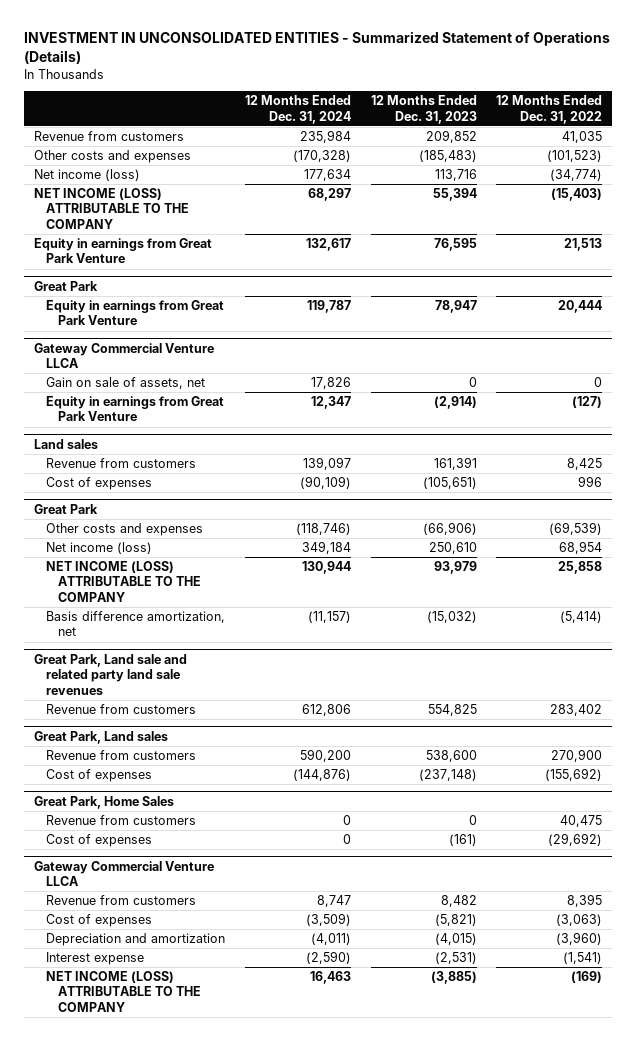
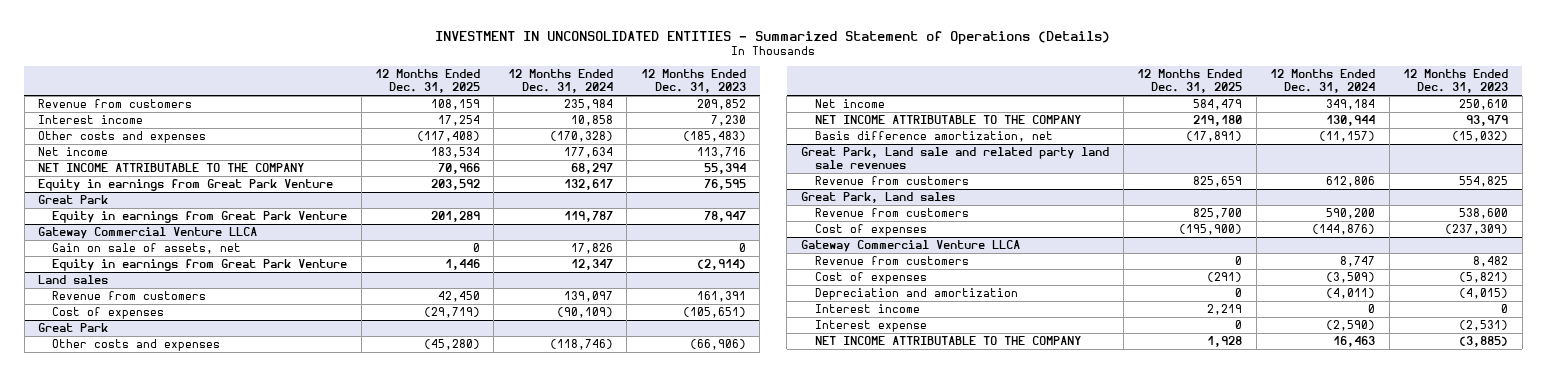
[496,95,603,124] 12 Months Ended Dec. 31, 2022 -> none
none -> [375,69,481,94] 12 Months Ended Dec. 31, 2025
none -> [38,115,144,125] Interest income
[33,169,140,182] Net income (loss) -> [38,147,109,157] Net income
[33,188,189,229] NET INCOME (LOSS) ATTRIBUTABLE TO THE COMPANY -> [38,163,305,173] NET INCOME ATTRIBUTABLE TO THE COMPANY
[45,542,152,555] Net income (loss) -> [814,99,885,109] Net income
[45,561,201,602] NET INCOME (LOSS) ATTRIBUTABLE TO THE COMPANY -> [814,115,1081,125] NET INCOME ATTRIBUTABLE TO THE COMPANY
[33,795,174,809] Great Park, Home Sales -> none
[45,815,196,826] Revenue from customers -> none
[45,834,152,848] Cost of expenses -> none
[418,769,477,782] (237,148) -> [1445,224,1509,236] (237,309)
none -> [814,304,920,314] Interest income
[45,971,201,1012] NET INCOME (LOSS) ATTRIBUTABLE TO THE COMPANY -> [814,336,1081,346] NET INCOME ATTRIBUTABLE TO THE COMPANY

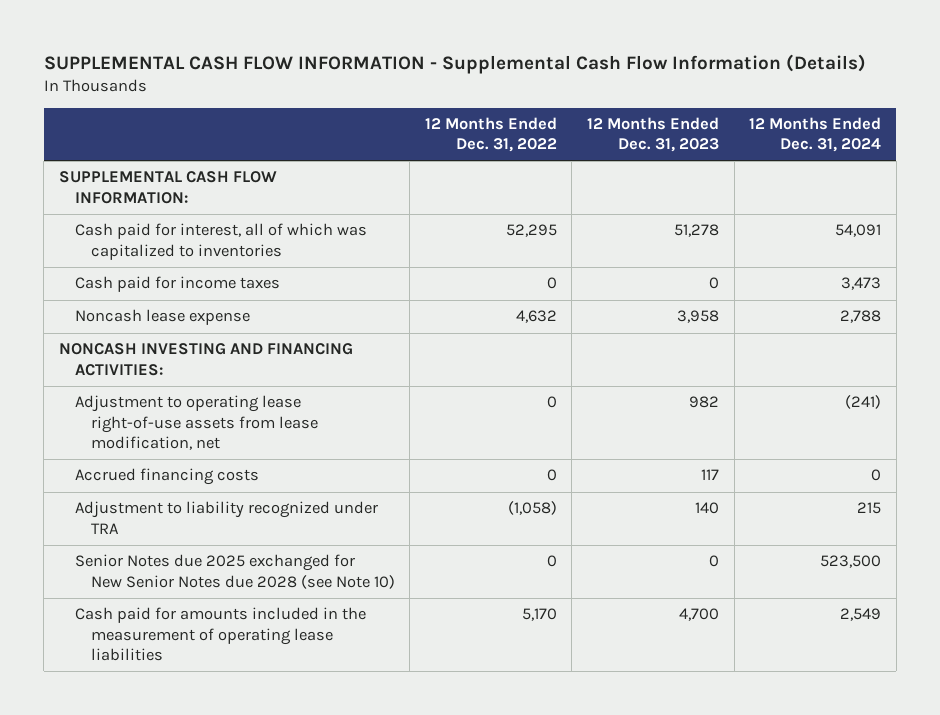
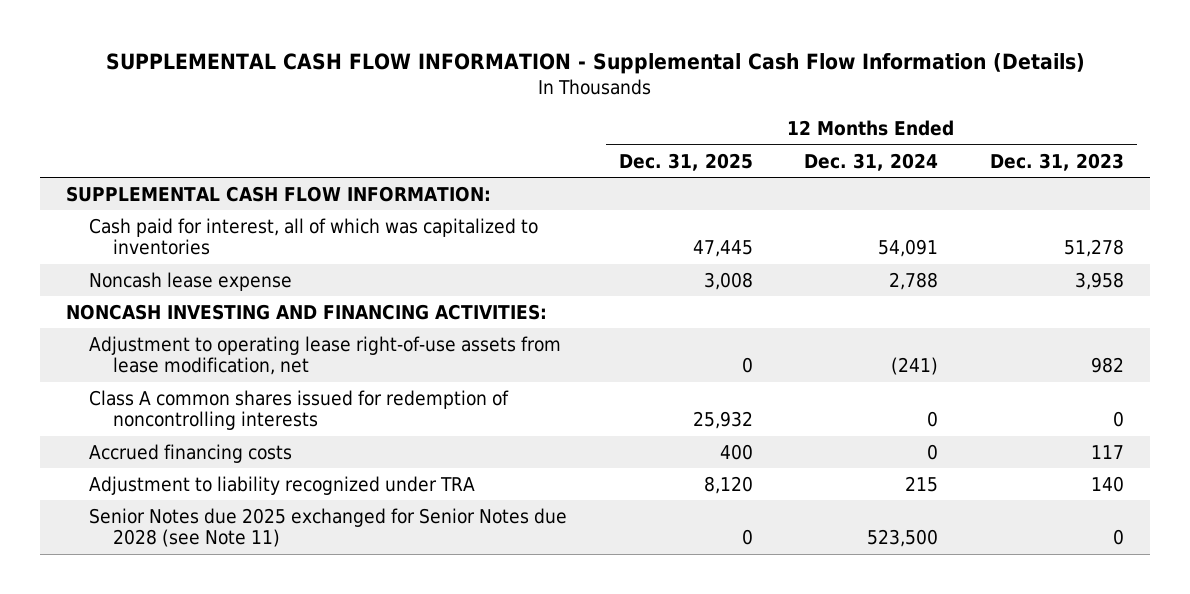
[424,117,557,153] 12 Months Ended Dec. 31, 2022 -> none
none -> [618,152,753,171] Dec. 31, 2025
[74,276,280,293] Cash paid for income taxes -> none
none -> [89,389,510,431] Class A common shares issued for redemption of noncontrolling interests
[74,607,366,661] Cash paid for amounts included in the measurement of operating lease liabilities -> none
[74,554,395,589] Senior Notes due 2025 exchanged for New Senior Notes due 2028 (see Note 10) -> [89,507,568,548] Senior Notes due 2025 exchanged for Senior Notes due 2028 (see Note 11)

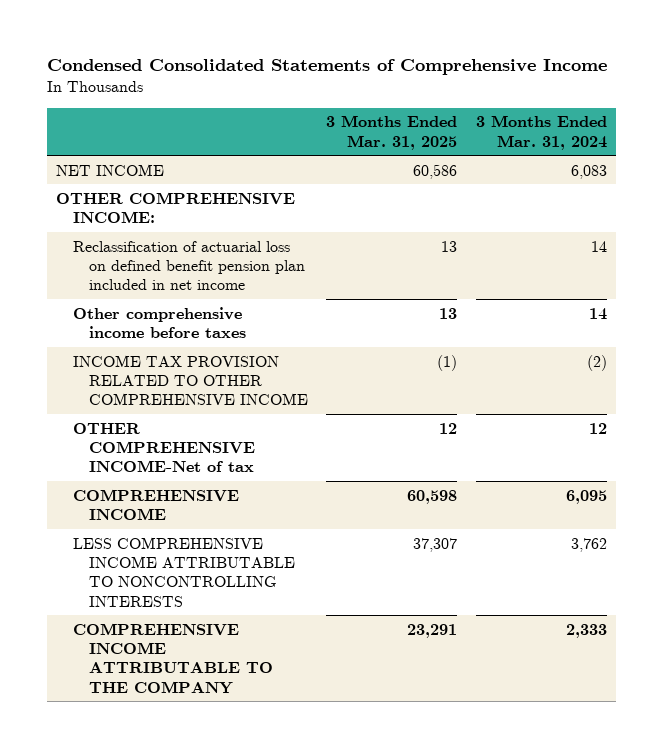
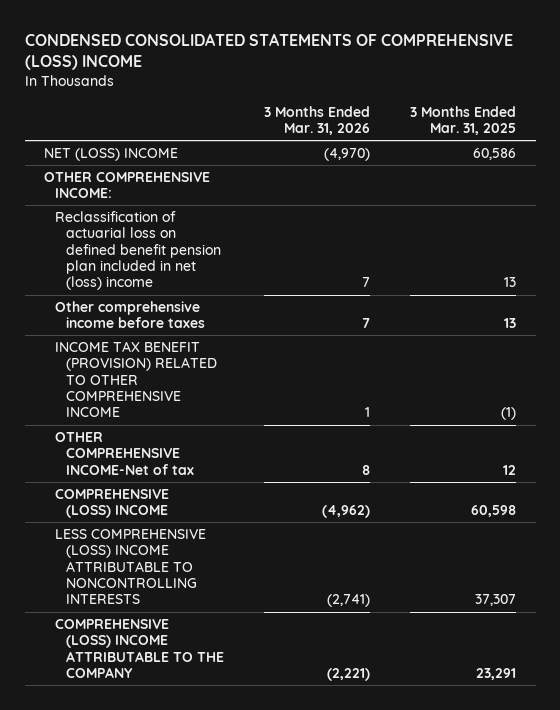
[46,59,607,76] Condensed Consolidated Statements of Comprehensive Income -> [24,32,513,71] CONDENSED CONSOLIDATED STATEMENTS OF COMPREHENSIVE (LOSS) INCOME
[475,115,607,150] 3 Months Ended Mar. 31, 2024 -> none
none -> [264,105,371,135] 3 Months Ended Mar. 31, 2026
[55,163,164,176] NET INCOME -> [44,147,179,161] NET (LOSS) INCOME
[72,240,306,291] Reclassification of actuarial loss on defined benefit pension plan included in net income -> [55,210,222,291] Reclassification of actuarial loss on defined benefit pension plan included in net (loss) income
[72,354,309,406] INCOME TAX PROVISION RELATED TO OTHER COMPREHENSIVE INCOME -> [55,340,218,418] INCOME TAX BENEFIT (PROVISION) RELATED TO OTHER COMPREHENSIVE INCOME
[72,488,239,520] COMPREHENSIVE INCOME -> [55,488,170,519] COMPREHENSIVE (LOSS) INCOME
[72,536,296,607] LESS COMPREHENSIVE INCOME ATTRIBUTABLE TO NONCONTROLLING INTERESTS -> [55,528,207,605] LESS COMPREHENSIVE (LOSS) INCOME ATTRIBUTABLE TO NONCONTROLLING INTERESTS
[72,622,274,694] COMPREHENSIVE INCOME ATTRIBUTABLE TO THE COMPANY -> [55,618,225,679] COMPREHENSIVE (LOSS) INCOME ATTRIBUTABLE TO THE COMPANY

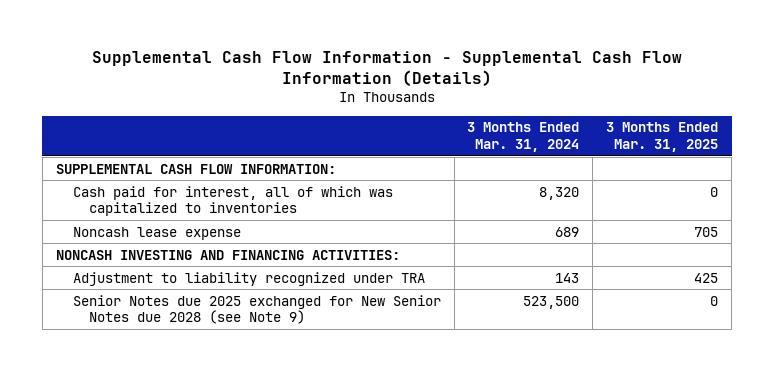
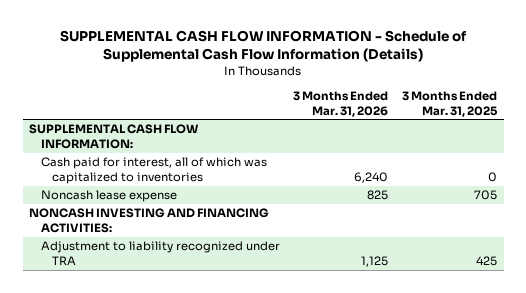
[92,51,683,86] Supplemental Cash Flow Information - Supplemental Cash Flow Information (Details) -> [60,29,468,62] SUPPLEMENTAL CASH FLOW INFORMATION - Schedule of Supplemental Cash Flow Information (Details)
[467,122,580,152] 3 Months Ended Mar. 31, 2024 -> none
none -> [293,90,389,117] 3 Months Ended Mar. 31, 2026
[72,294,441,325] Senior Notes due 2025 exchanged for New Senior Notes due 2028 (see Note 9) -> none

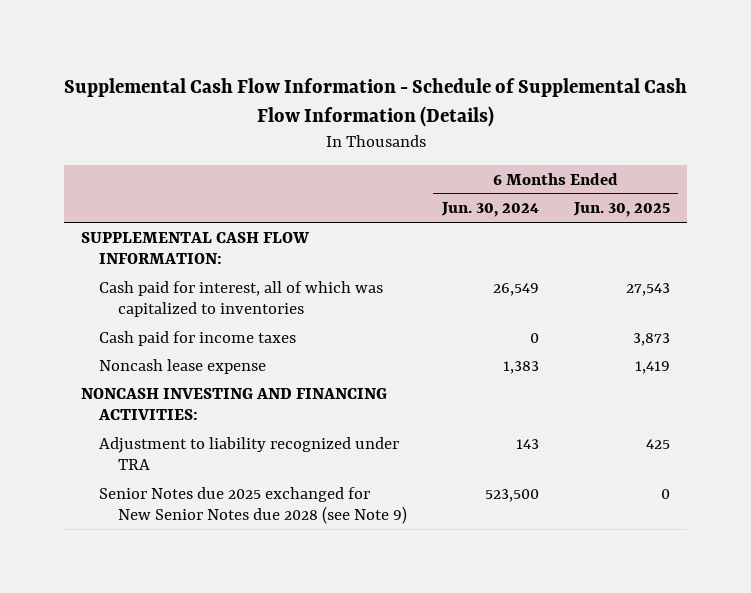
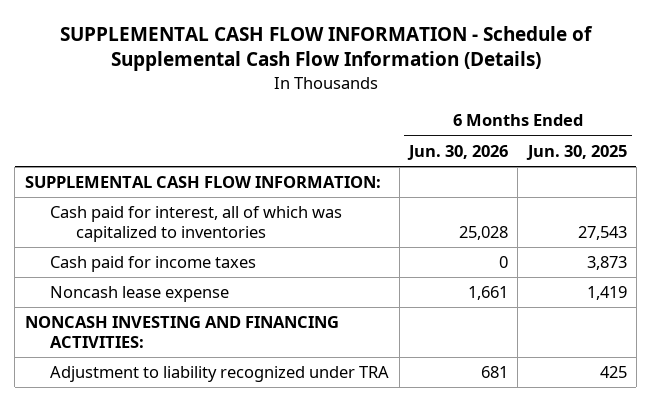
[63,77,687,127] Supplemental Cash Flow Information - Schedule of Supplemental Cash Flow Information (Details) -> [59,25,593,72] SUPPLEMENTAL CASH FLOW INFORMATION - Schedule of Supplemental Cash Flow Information (Details)
[440,202,539,218] Jun. 30, 2024 -> none
none -> [407,144,509,160] Jun. 30, 2026
[99,486,407,525] Senior Notes due 2025 exchanged for New Senior Notes due 2028 (see Note 9) -> none

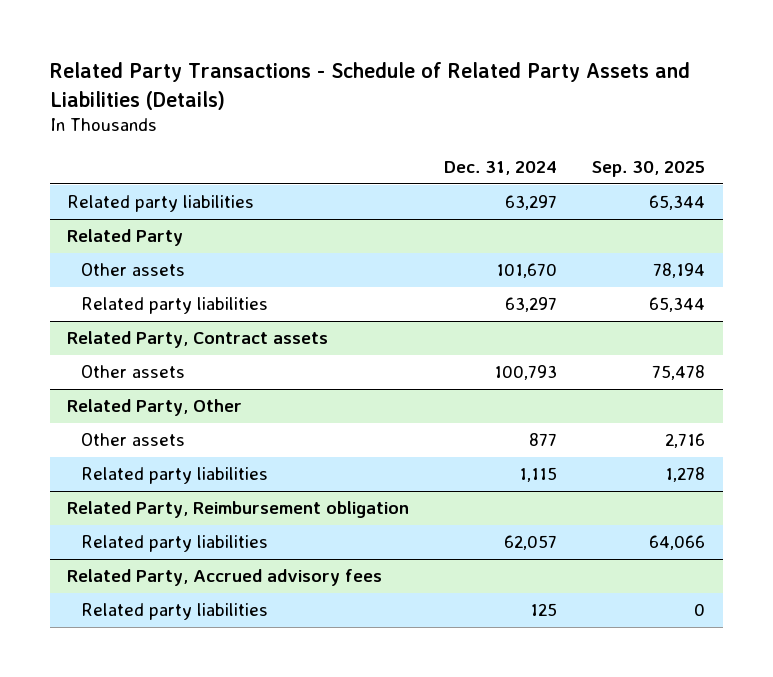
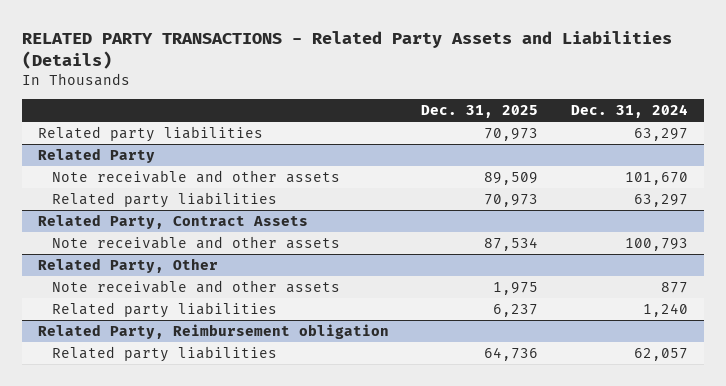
[49,62,690,110] Related Party Transactions - Schedule of Related Party Assets and Liabilities (Details) -> [21,30,672,69] RELATED PARTY TRANSACTIONS - Related Party Assets and Liabilities (Details)
[592,160,706,177] Sep. 30, 2025 -> none
none -> [421,105,539,119] Dec. 31, 2025
[80,263,185,277] Other assets -> [51,170,340,184] Note receivable and other assets
[67,331,329,349] Related Party, Contract assets -> [37,214,308,230] Related Party, Contract Assets
[80,365,185,379] Other assets -> [51,236,340,250] Note receivable and other assets
[80,433,185,447] Other assets -> [51,280,340,294] Note receivable and other assets
[519,467,558,483] 1,115 -> [642,303,688,318] 1,240
[67,569,383,587] Related Party, Accrued advisory fees -> none
[80,603,268,621] Related party liabilities -> none

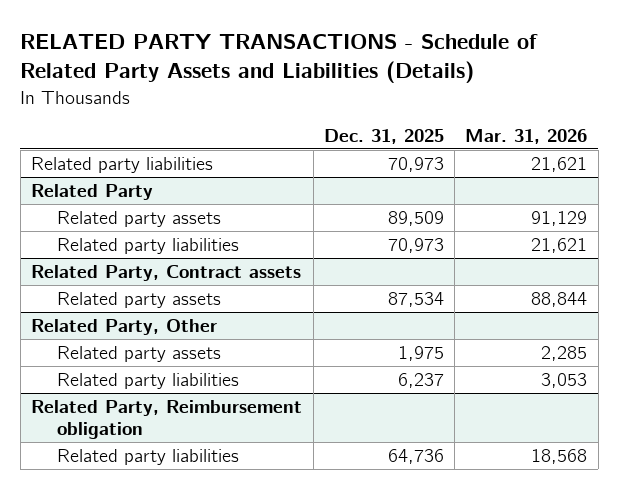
[21,30,672,69] RELATED PARTY TRANSACTIONS - Related Party Assets and Liabilities (Details) -> [20,34,539,84] RELATED PARTY TRANSACTIONS - Schedule of Related Party Assets and Liabilities (Details)
[570,104,688,119] Dec. 31, 2024 -> none
none -> [465,129,588,145] Mar. 31, 2026
[51,170,340,184] Note receivable and other assets -> [56,210,221,227] Related party assets
[37,214,308,230] Related Party, Contract Assets -> [31,264,302,281] Related Party, Contract assets
[51,236,340,250] Note receivable and other assets -> [56,291,221,308] Related party assets
[51,280,340,294] Note receivable and other assets -> [56,345,221,362] Related party assets

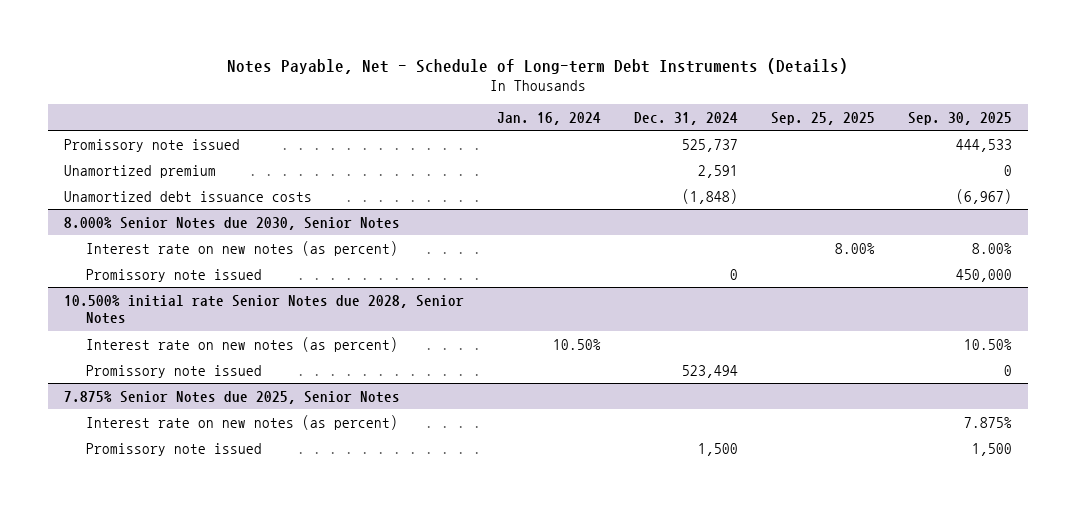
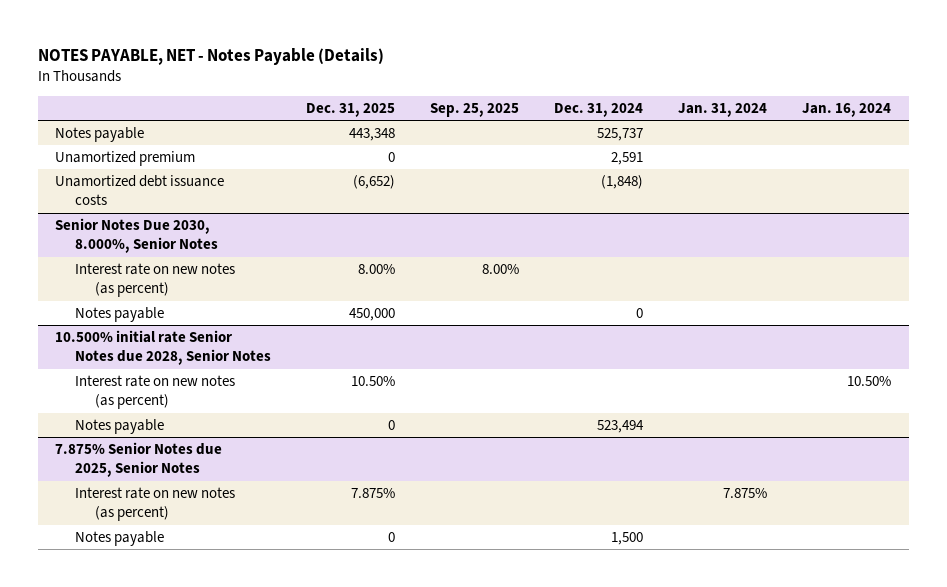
[227,57,849,74] Notes Payable, Net - Schedule of Long-term Debt Instruments (Details) -> [37,48,384,66] NOTES PAYABLE, NET - Notes Payable (Details)
[907,112,1012,126] Sep. 30, 2025 -> none
none -> [306,103,396,118] Dec. 31, 2025
none -> [678,103,768,118] Jan. 31, 2024
[64,138,241,152] Promissory note issued -> [55,127,145,143] Notes payable
[64,216,401,230] 8.000% Senior Notes due 2030, Senior Notes -> [55,218,219,254] Senior Notes Due 2030, 8.000%, Senior Notes
[86,268,263,282] Promissory note issued -> [75,307,165,323] Notes payable
[86,364,263,378] Promissory note issued -> [75,419,165,435] Notes payable
[86,442,263,456] Promissory note issued -> [75,531,165,547] Notes payable

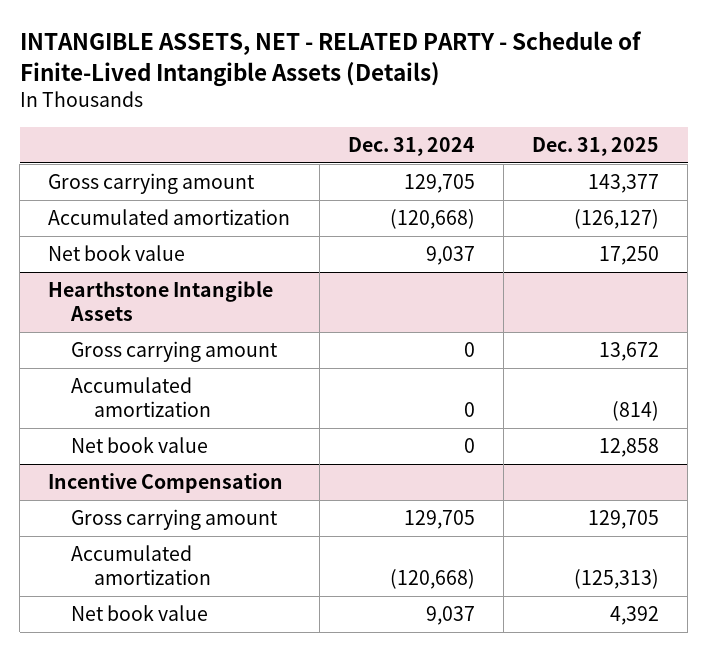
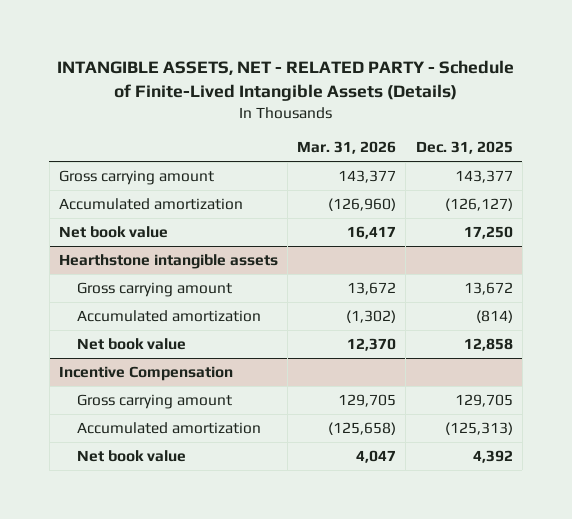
[347,136,475,156] Dec. 31, 2024 -> none
none -> [297,141,397,155] Mar. 31, 2026
[48,281,274,321] Hearthstone Intangible Assets -> [59,253,279,269] Hearthstone intangible assets

